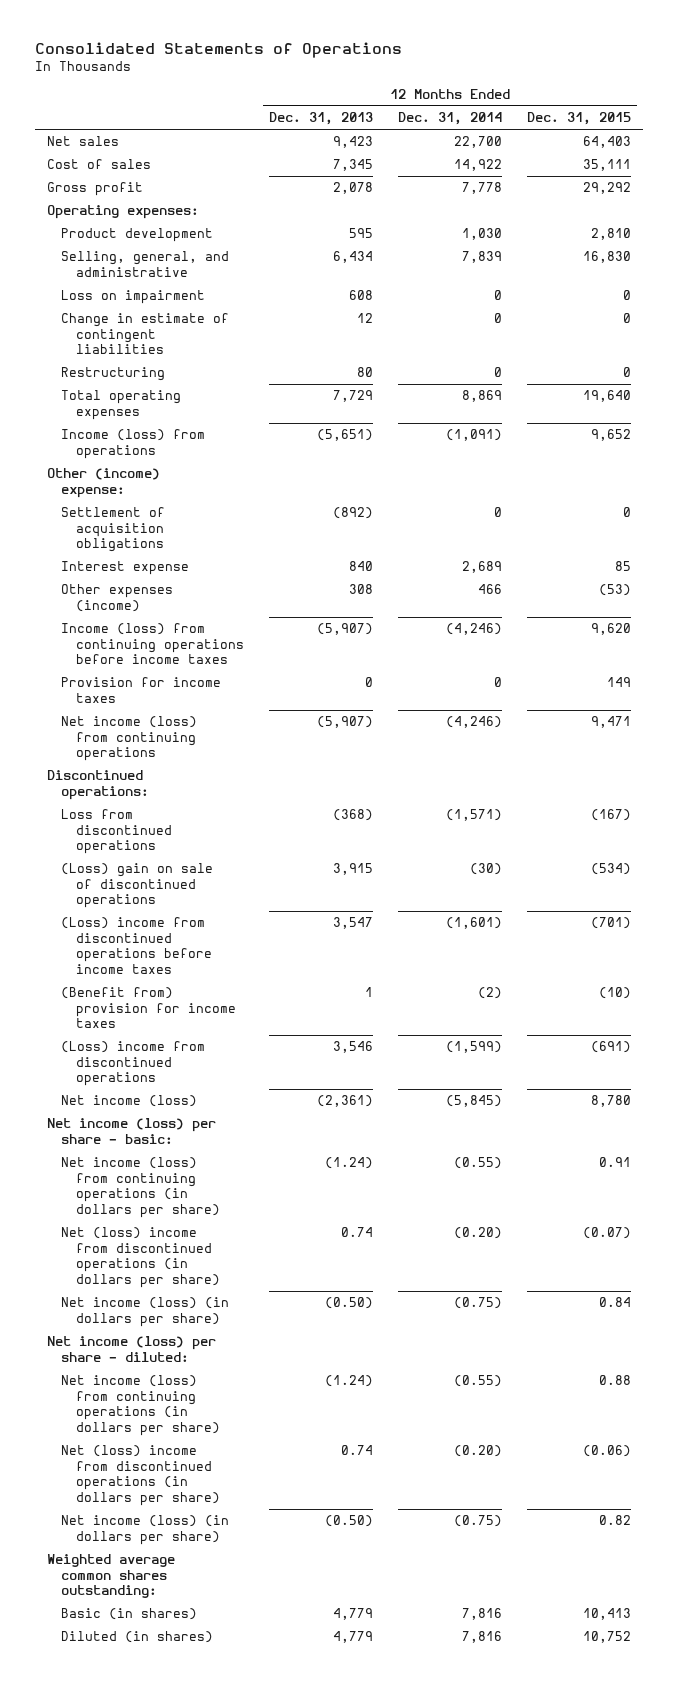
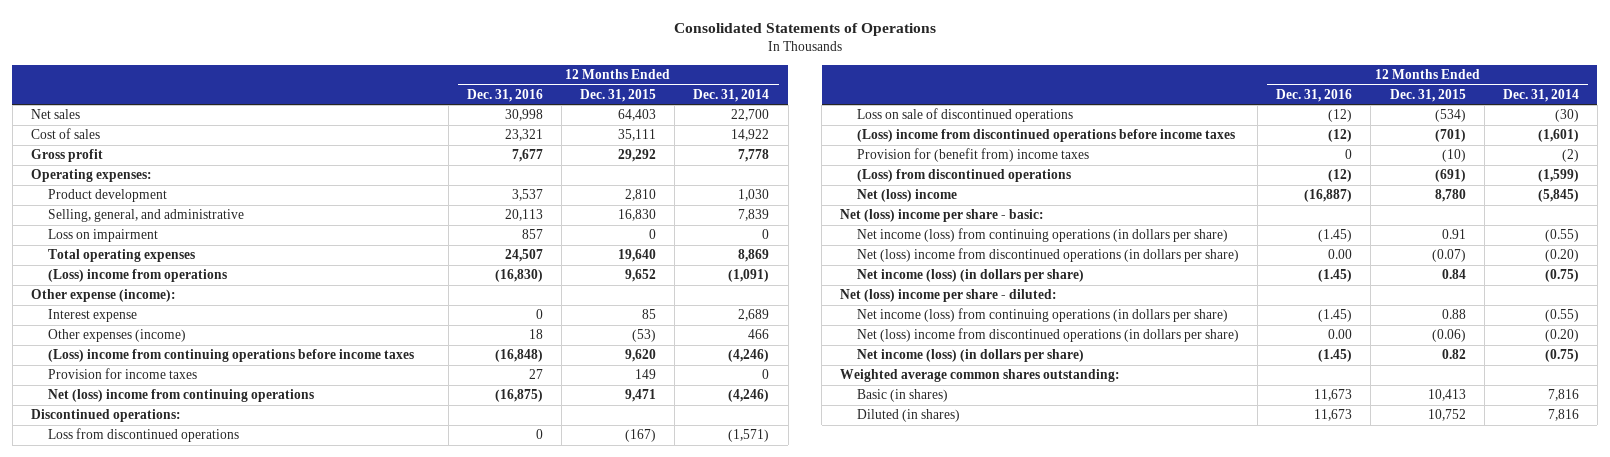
[268,112,373,126] Dec. 31, 2013 -> none
none -> [466,88,543,102] Dec. 31, 2016
[61,313,230,355] Change in estimate of contingent liabilities -> none
[61,367,166,382] Restructuring -> none
[61,507,166,553] Settlement of acquisition obligations -> none
[61,429,206,459] Income (loss) from operations -> [47,269,227,283] (Loss) income from operations
[47,468,161,498] Other (income) expense: -> [30,289,176,303] Other expense (income):
[61,623,244,665] Income (loss) from continuing operations before income taxes -> [47,349,414,363] (Loss) income from continuing operations before income taxes
[61,716,198,762] Net income (loss) from continuing operations -> [47,389,314,403] Net (loss) income from continuing operations
[61,863,214,909] (Loss) gain on sale of discontinued operations -> [857,108,1074,123] Loss on sale of discontinued operations
[61,987,236,1029] (Benefit from) provision for income taxes -> [857,148,1090,163] Provision for (benefit from) income taxes
[61,1041,206,1087] (Loss) income from discontinued operations -> [857,169,1072,183] (Loss) from discontinued operations
[61,1095,198,1108] Net income (loss) -> [857,189,958,203] Net (loss) income
[47,1118,217,1144] Net income (loss) per share - basic: -> [840,209,1045,223] Net (loss) income per share - basic:
[47,1336,217,1362] Net income (loss) per share - diluted: -> [840,289,1058,303] Net (loss) income per share - diluted:

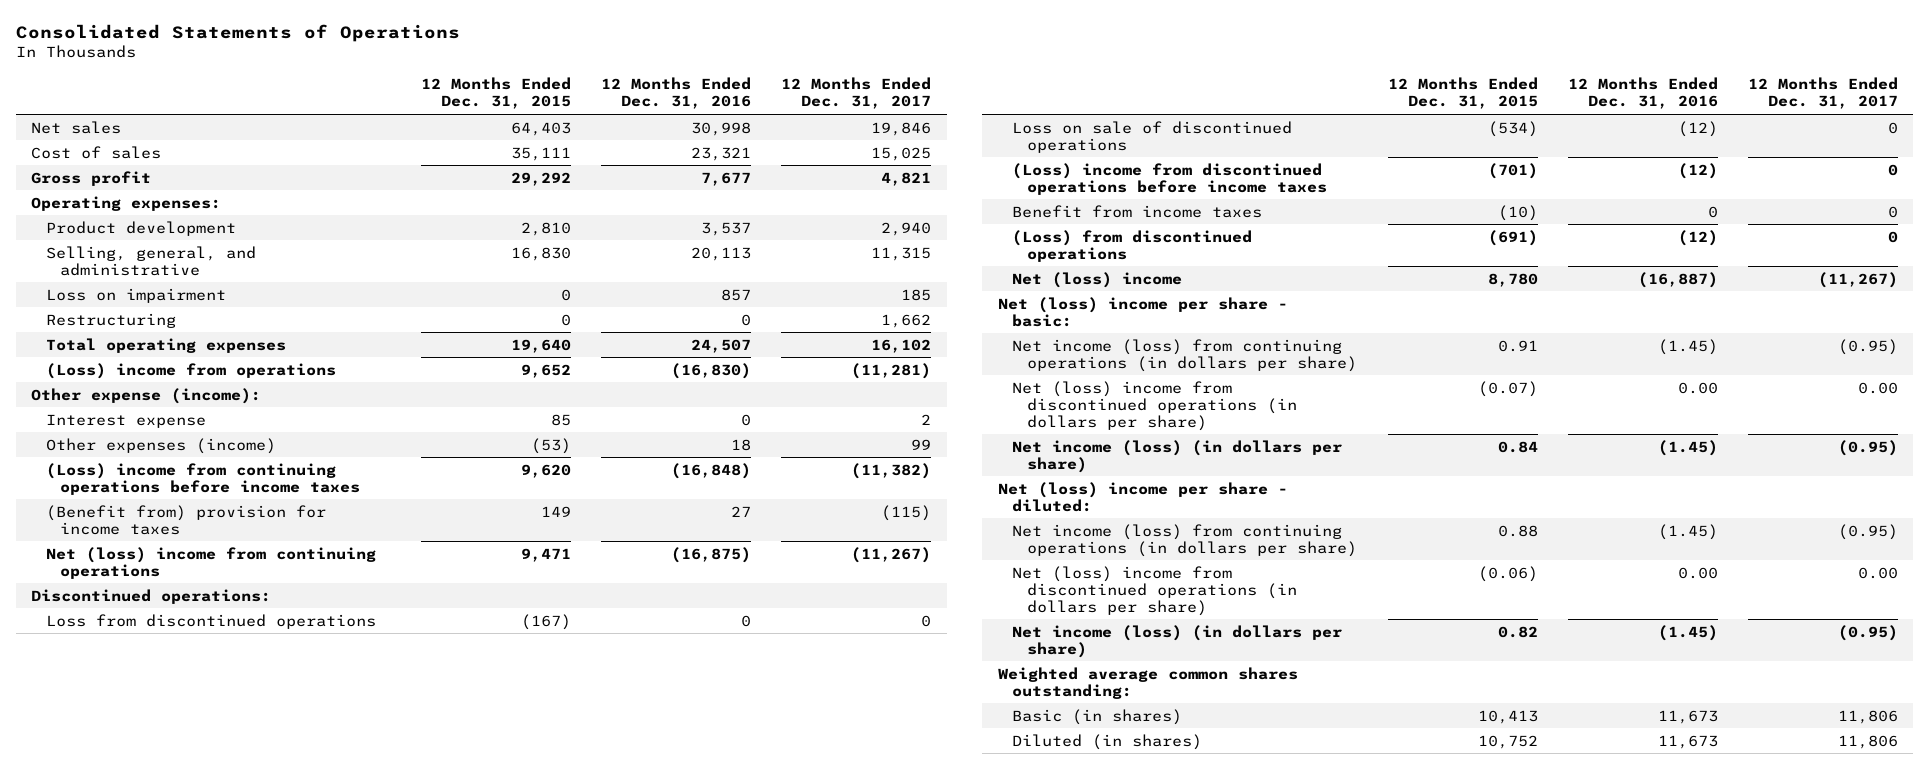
[693,88,770,102] Dec. 31, 2014 -> none
none -> [781,77,932,110] 12 Months Ended Dec. 31, 2017
none -> [45,312,176,328] Restructuring
[47,368,197,380] Provision for income taxes -> [45,504,326,535] (Benefit from) provision for income taxes
[857,148,1090,163] Provision for (benefit from) income taxes -> [1012,204,1263,218] Benefit from income taxes

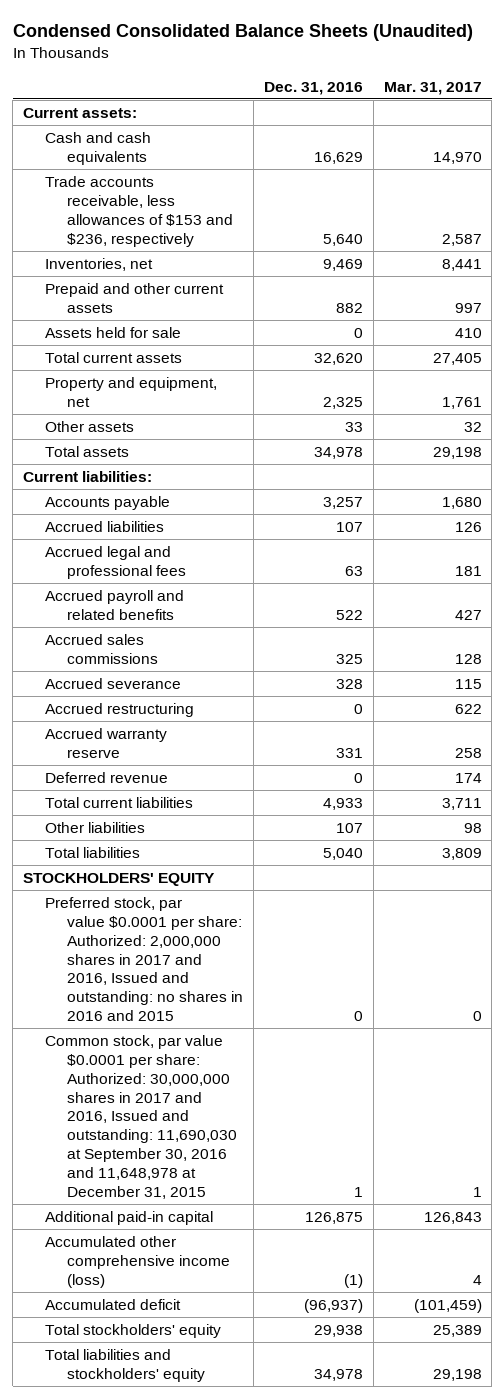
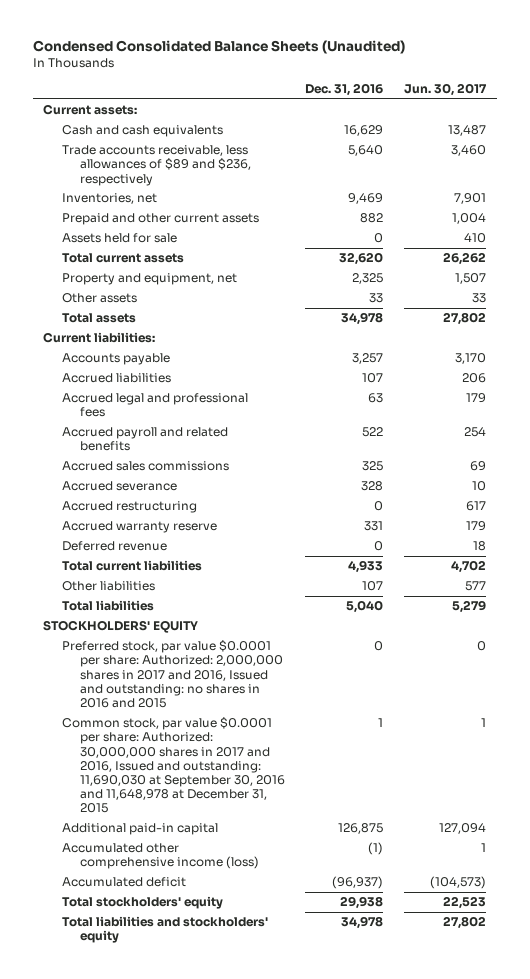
[383,81,482,95] Mar. 31, 2017 -> none
none -> [404,83,488,97] Jun. 30, 2017
[45,175,234,247] Trade accounts receivable, less allowances of $153 and $236, respectively -> [61,145,251,186] Trade accounts receivable, less allowances of $89 and $236, respectively

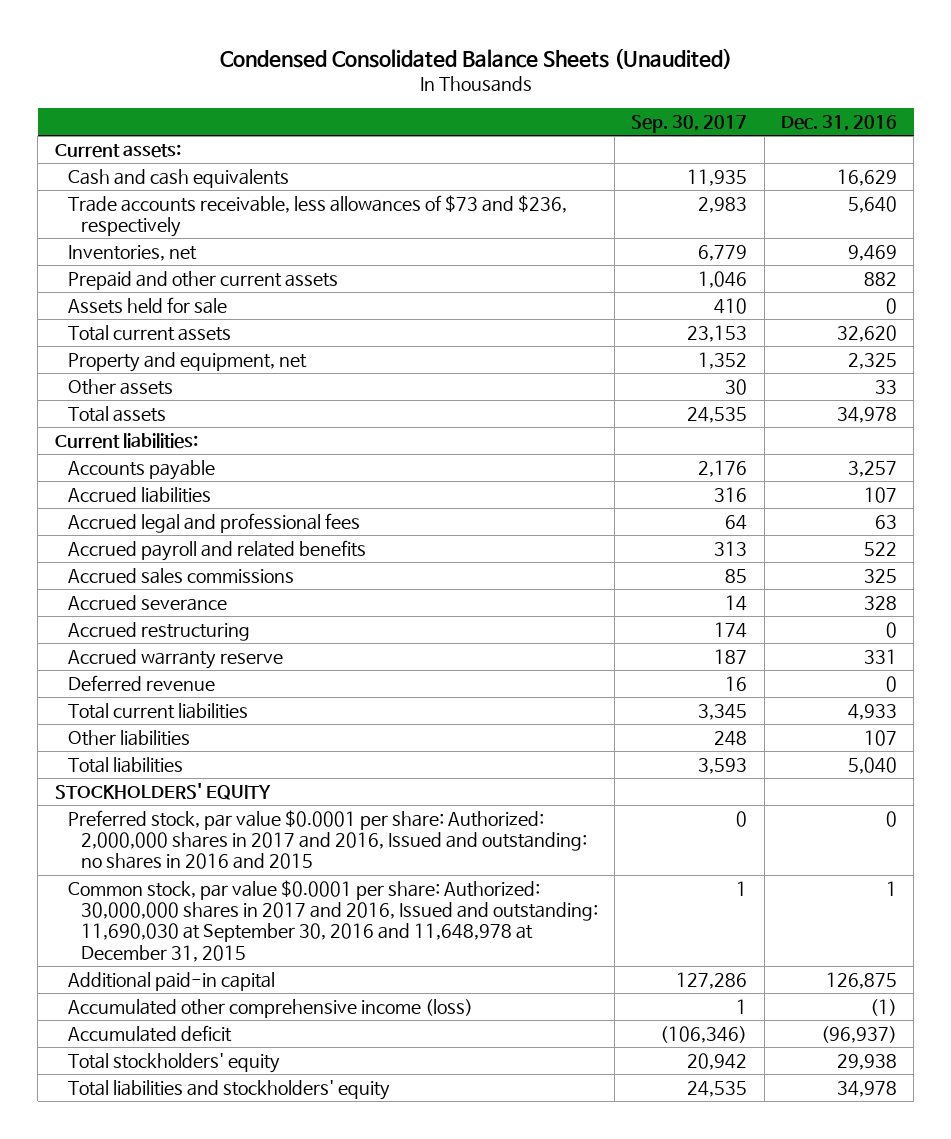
[404,83,488,97] Jun. 30, 2017 -> none
none -> [631,115,748,134] Sep. 30, 2017
[61,145,251,186] Trade accounts receivable, less allowances of $89 and $236, respectively -> [67,195,567,238] Trade accounts receivable, less allowances of $73 and $236, respectively

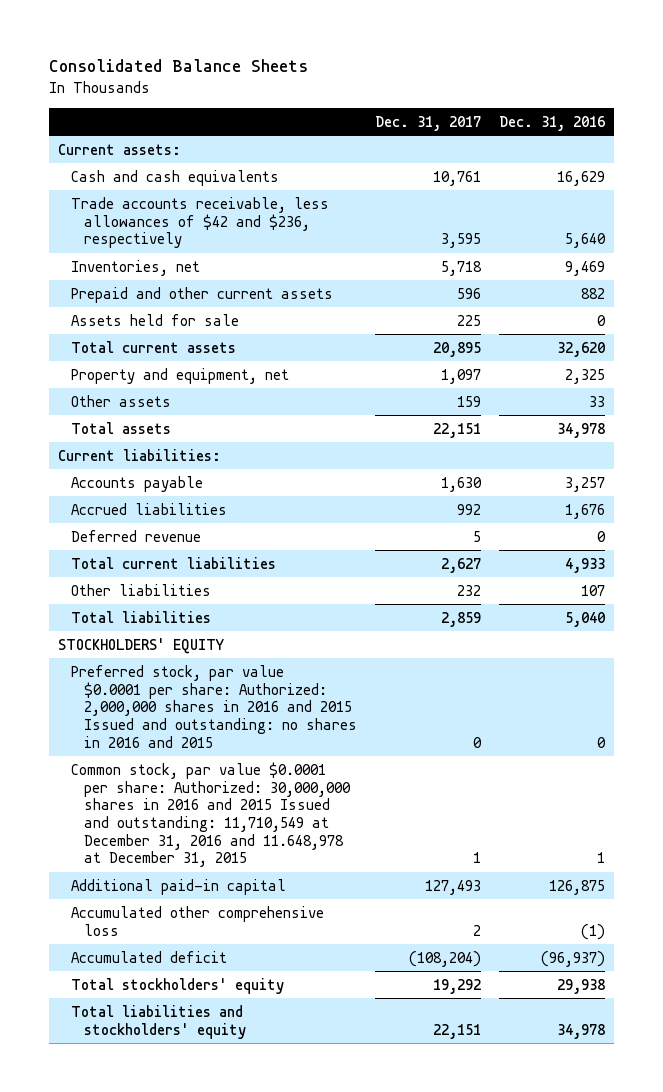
[219,47,732,69] Condensed Consolidated Balance Sheets (Unaudited) -> [48,59,308,73] Consolidated Balance Sheets
[631,115,748,134] Sep. 30, 2017 -> none
none -> [375,115,482,131] Dec. 31, 2017
[67,195,567,238] Trade accounts receivable, less allowances of $73 and $236, respectively -> [71,196,330,249] Trade accounts receivable, less allowances of $42 and $236, respectively
[67,513,360,534] Accrued legal and professional fees -> none
[67,540,366,562] Accrued payroll and related benefits -> none
[67,568,294,585] Accrued sales commissions -> none
[67,595,227,612] Accrued severance -> none
[67,622,250,642] Accrued restructuring -> none
[67,649,283,670] Accrued warranty reserve -> none
[863,487,897,504] 107 -> [565,503,606,519] 1,676
[67,810,588,870] Preferred stock, par value $0.0001 per share: Authorized: 2,000,000 shares in 2017 and 2016, Issued and outstanding: no shares in 2016 and 2015 -> [71,664,358,748] Preferred stock, par value $0.0001 per share: Authorized: 2,000,000 shares in 2016 and 2015 Issued and outstanding: no shares in 2016 and 2015
[67,880,599,962] Common stock, par value $0.0001 per share: Authorized: 30,000,000 shares in 2017 and 2016, Issued and outstanding: 11,690,030 at September 30, 2016 and 11,648,978 at December 31, 2015 -> [71,761,352,868] Common stock, par value $0.0001 per share: Authorized: 30,000,000 shares in 2016 and 2015 Issued and outstanding: 11,710,549 at December 31, 2016 and 11.648,978 at December 31, 2015
[67,999,473,1019] Accumulated other comprehensive income (loss) -> [71,905,325,936] Accumulated other comprehensive loss

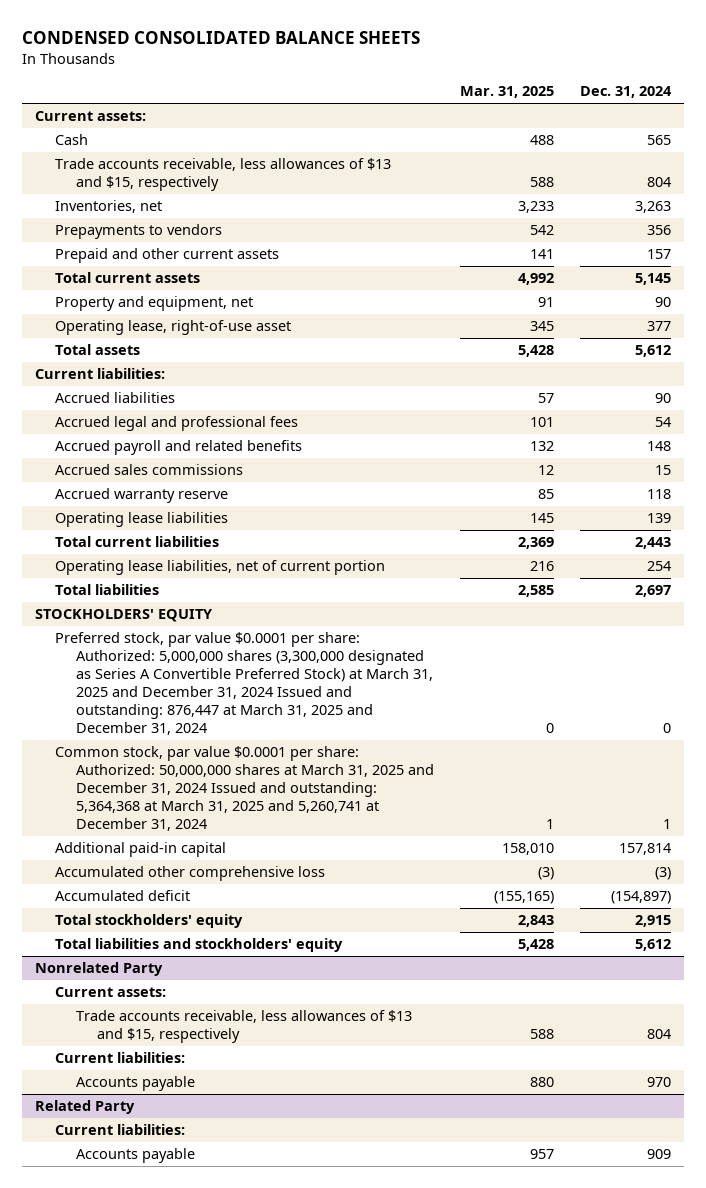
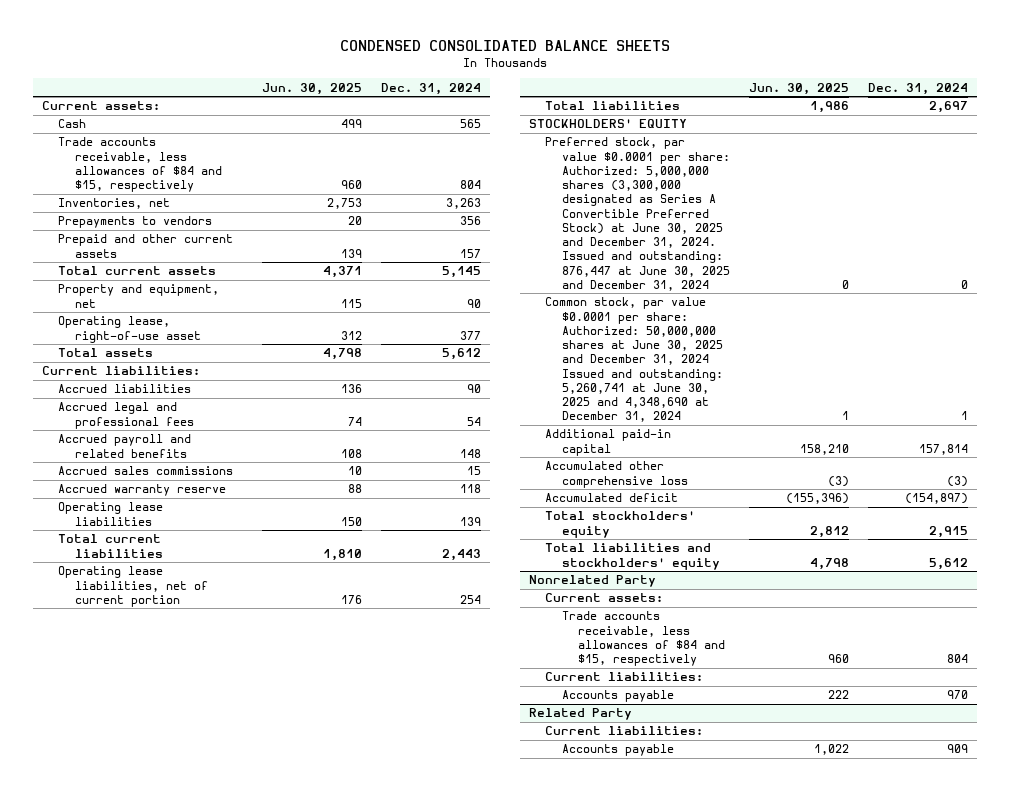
[460,86,555,99] Mar. 31, 2025 -> none
none -> [261,82,362,95] Jun. 30, 2025
[55,158,392,192] Trade accounts receivable, less allowances of $13 and $15, respectively -> [58,137,222,193] Trade accounts receivable, less allowances of $84 and $15, respectively
[55,632,434,736] Preferred stock, par value $0.0001 per share: Authorized: 5,000,000 shares (3,300,000 designated as Series A Convertible Preferred Stock) at March 31, 2025 and December 31, 2024 Issued and outstanding: 876,447 at March 31, 2025 and December 31, 2024 -> [545,137,730,291] Preferred stock, par value $0.0001 per share: Authorized: 5,000,000 shares (3,300,000 designated as Series A Convertible Preferred Stock) at June 30, 2025 and December 31, 2024. Issued and outstanding: 876,447 at June 30, 2025 and December 31, 2024
[55,746,435,832] Common stock, par value $0.0001 per share: Authorized: 50,000,000 shares at March 31, 2025 and December 31, 2024 Issued and outstanding: 5,364,368 at March 31, 2025 and 5,260,741 at December 31, 2024 -> [545,297,723,423] Common stock, par value $0.0001 per share: Authorized: 50,000,000 shares at June 30, 2025 and December 31, 2024 Issued and outstanding: 5,260,741 at June 30, 2025 and 4,348,690 at December 31, 2024
[76,1010,413,1044] Trade accounts receivable, less allowances of $13 and $15, respectively -> [561,611,725,667] Trade accounts receivable, less allowances of $84 and $15, respectively

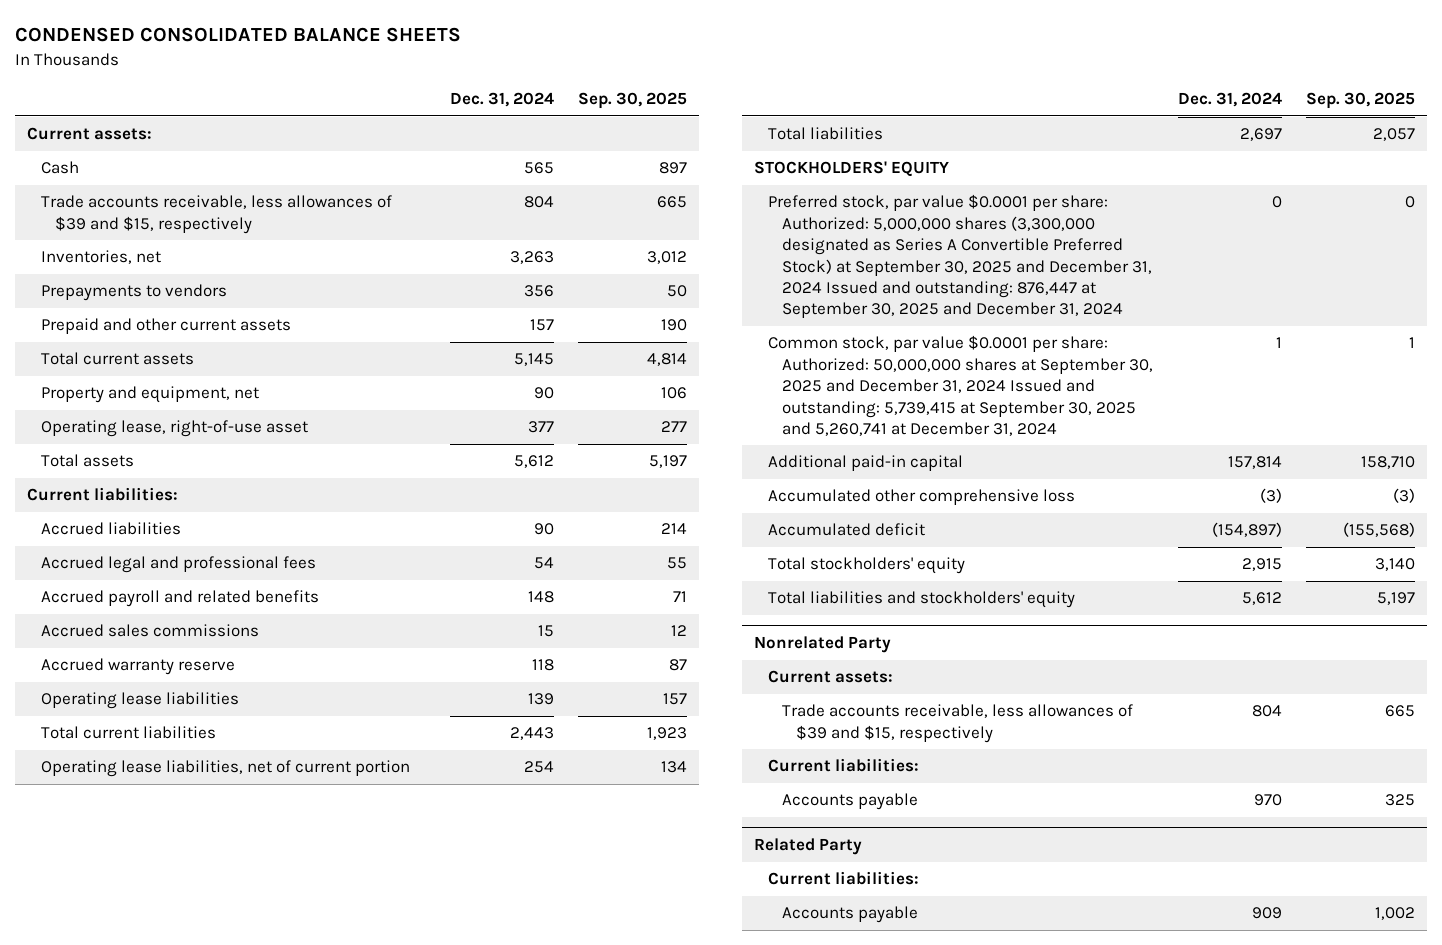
[261,82,362,95] Jun. 30, 2025 -> none
none -> [578,92,688,110] Sep. 30, 2025
[58,137,222,193] Trade accounts receivable, less allowances of $84 and $15, respectively -> [40,195,392,234] Trade accounts receivable, less allowances of $39 and $15, respectively
[545,137,730,291] Preferred stock, par value $0.0001 per share: Authorized: 5,000,000 shares (3,300,000 designated as Series A Convertible Preferred Stock) at June 30, 2025 and December 31, 2024. Issued and outstanding: 876,447 at June 30, 2025 and December 31, 2024 -> [768,194,1153,319] Preferred stock, par value $0.0001 per share: Authorized: 5,000,000 shares (3,300,000 designated as Series A Convertible Preferred Stock) at September 30, 2025 and December 31, 2024 Issued and outstanding: 876,447 at September 30, 2025 and December 31, 2024
[545,297,723,423] Common stock, par value $0.0001 per share: Authorized: 50,000,000 shares at June 30, 2025 and December 31, 2024 Issued and outstanding: 5,260,741 at June 30, 2025 and 4,348,690 at December 31, 2024 -> [768,335,1154,436] Common stock, par value $0.0001 per share: Authorized: 50,000,000 shares at September 30, 2025 and December 31, 2024 Issued and outstanding: 5,739,415 at September 30, 2025 and 5,260,741 at December 31, 2024
[561,611,725,667] Trade accounts receivable, less allowances of $84 and $15, respectively -> [782,704,1134,743] Trade accounts receivable, less allowances of $39 and $15, respectively

